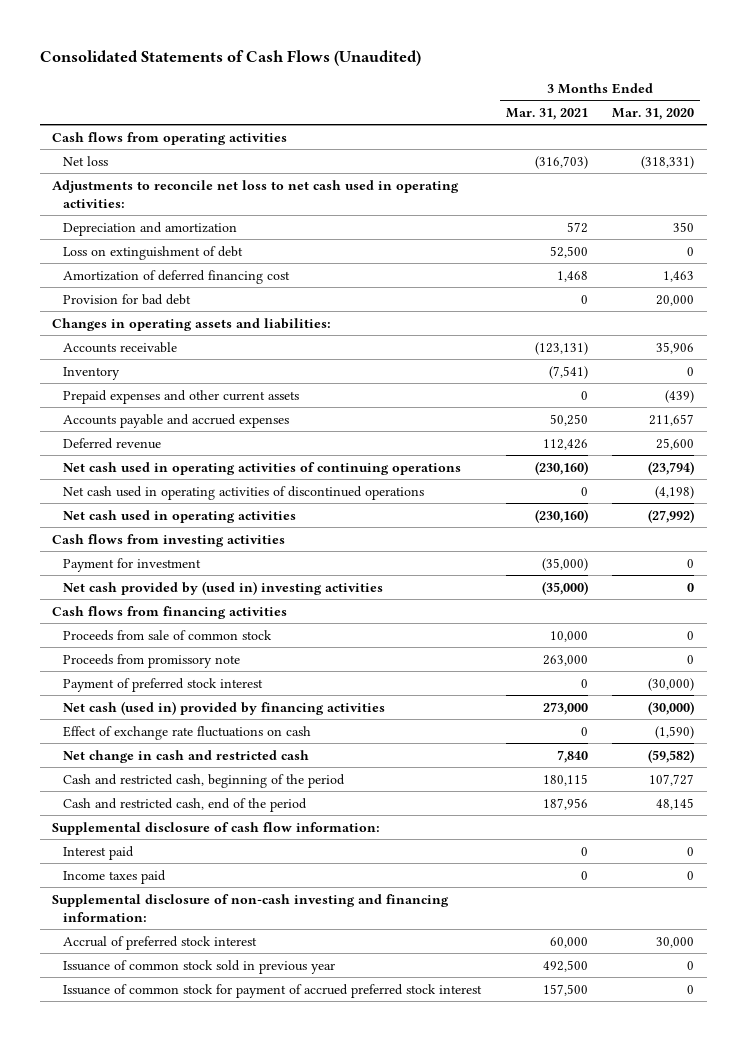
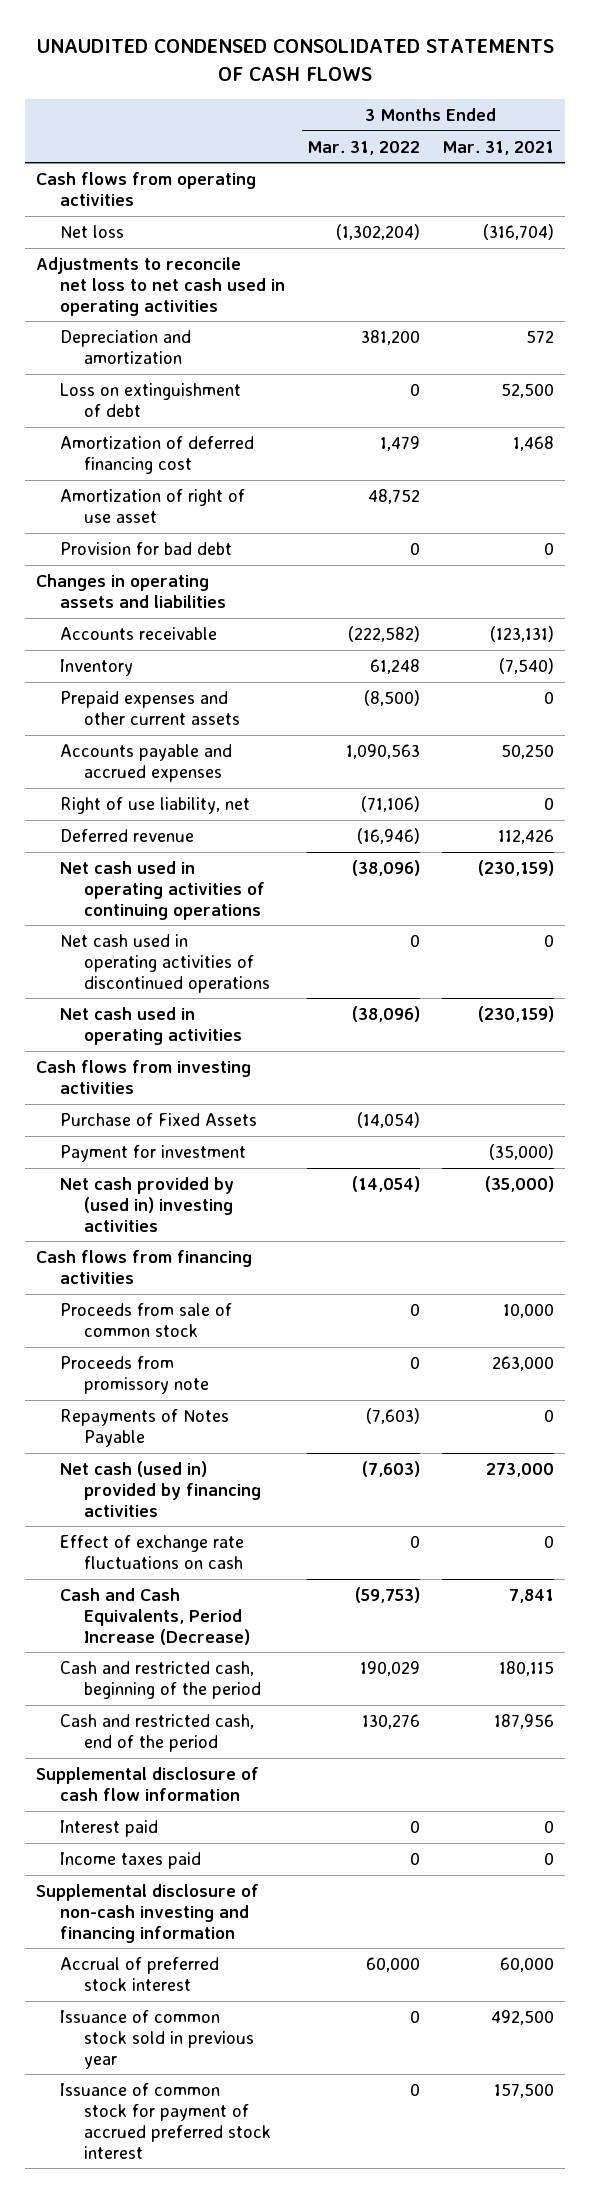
[39,49,421,66] Consolidated Statements of Cash Flows (Unaudited) -> [37,39,555,82] UNAUDITED CONDENSED CONSOLIDATED STATEMENTS OF CASH FLOWS
[612,107,695,120] Mar. 31, 2020 -> none
none -> [307,140,421,155] Mar. 31, 2022
[534,155,588,169] (316,703) -> [483,223,555,240] (316,704)
[52,179,460,208] Adjustments to reconcile net loss to net cash used in operating activities: -> [36,256,285,316] Adjustments to reconcile net loss to net cash used in operating activities
none -> [59,488,245,523] Amortization of right of use asset
[52,317,332,331] Changes in operating assets and liabilities: -> [36,573,226,608] Changes in operating assets and liabilities
[548,365,588,379] (7,541) -> [499,657,555,674] (7,540)
none -> [59,796,250,814] Right of use liability, net
[534,460,588,475] (230,160) -> [478,859,555,876] (230,159)
[534,508,588,523] (230,160) -> [478,1005,555,1022] (230,159)
none -> [59,1112,257,1126] Purchase of Fixed Assets
[63,677,264,692] Payment of preferred stock interest -> none
none -> [59,1408,229,1447] Repayments of Notes Payable
[63,749,310,763] Net change in cash and restricted cash -> none
none -> [59,1587,250,1645] Cash and Cash Equivalents, Period Increase (Decrease)
[52,821,381,835] Supplemental disclosure of cash flow information: -> [36,1766,260,1801] Supplemental disclosure of cash flow information
[52,893,450,922] Supplemental disclosure of non-cash investing and financing information: -> [36,1883,260,1943] Supplemental disclosure of non-cash investing and financing information

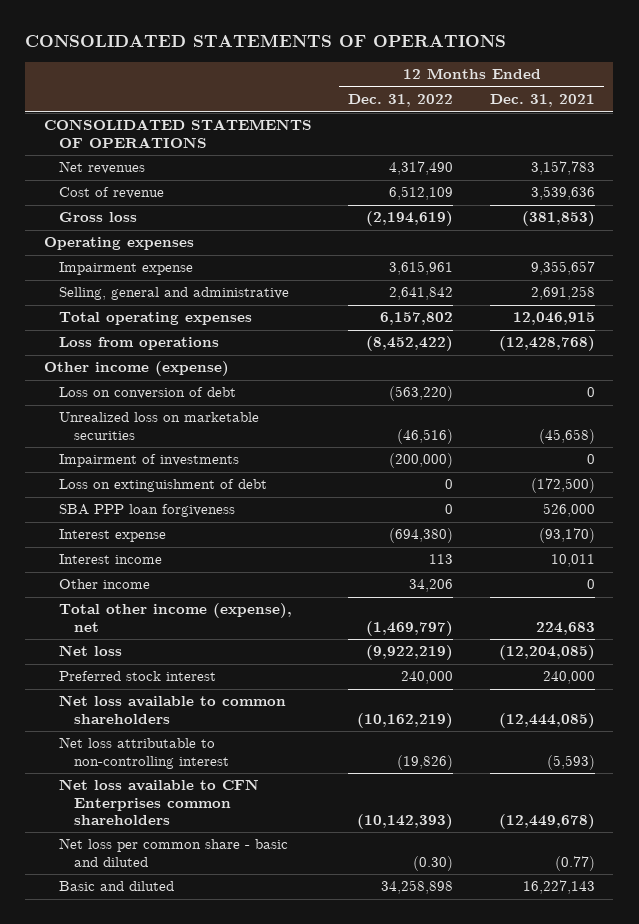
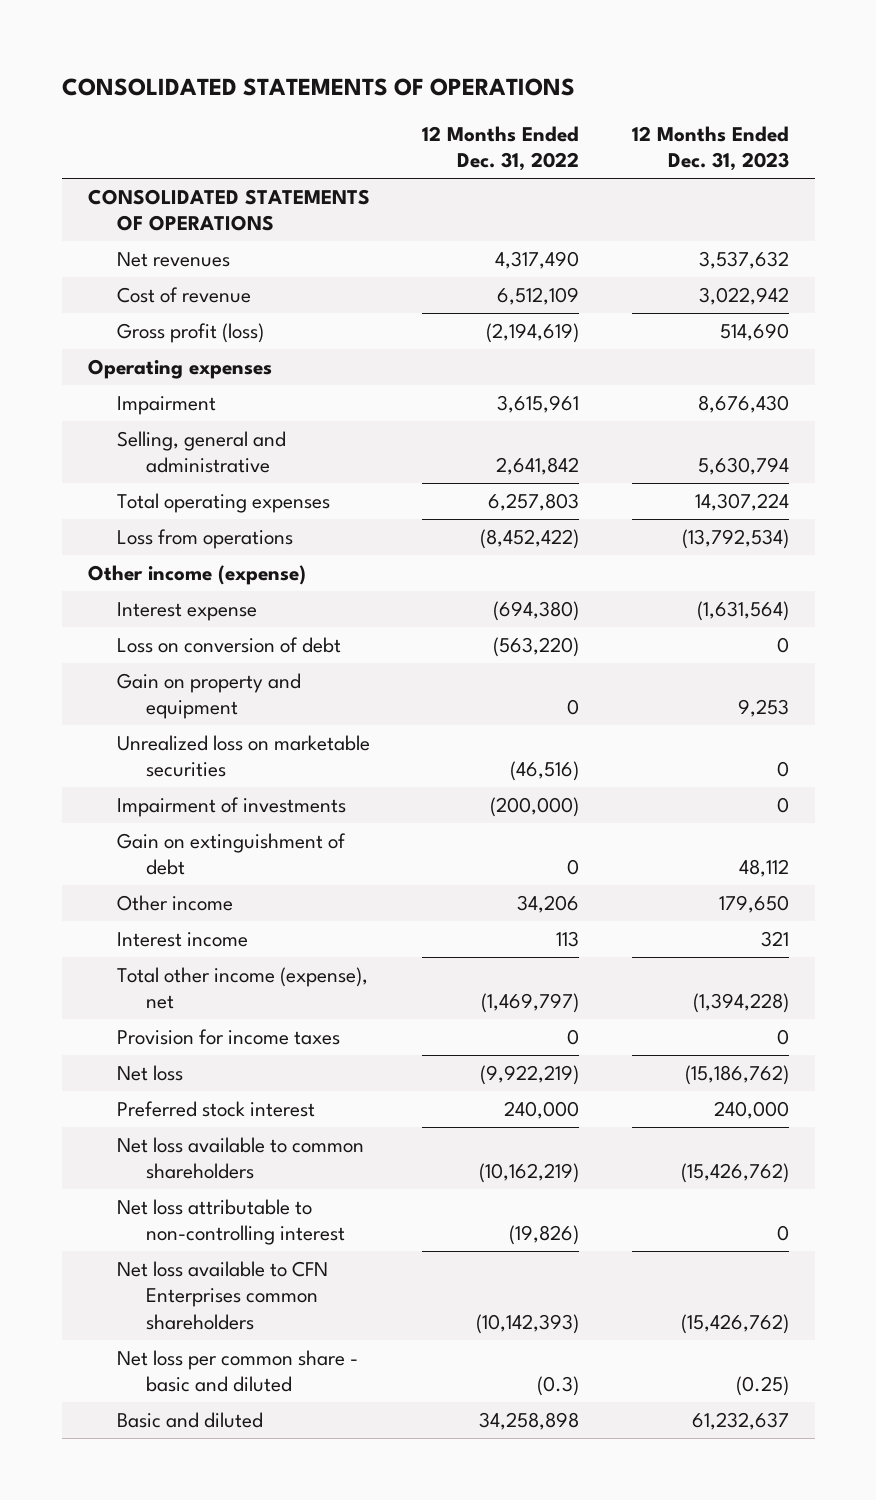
[490,94,596,108] Dec. 31, 2021 -> none
none -> [631,125,789,172] 12 Months Ended Dec. 31, 2023
[58,212,137,223] Gross loss -> [116,322,264,343] Gross profit (loss)
[58,262,193,276] Impairment expense -> [116,395,216,415] Impairment
[380,312,454,326] 6,157,802 -> [488,492,580,511] 6,257,803
[58,529,166,543] Interest expense -> [116,601,257,621] Interest expense
none -> [116,672,301,720] Gain on property and equipment
[58,504,235,518] SBA PPP loan forgiveness -> none
[58,479,267,493] Loss on extinguishment of debt -> [116,832,346,876] Gain on extinguishment of debt
[58,554,162,565] Interest income -> [116,931,248,947] Interest income
none -> [116,1028,340,1045] Provision for income taxes
[413,855,454,871] (0.30) -> [537,1376,580,1397] (0.3)

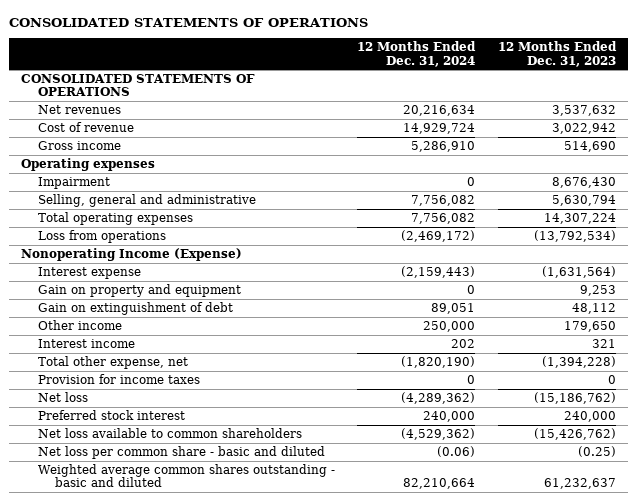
[422,125,580,172] 12 Months Ended Dec. 31, 2022 -> none
none -> [357,41,477,67] 12 Months Ended Dec. 31, 2024
[116,322,264,343] Gross profit (loss) -> [37,140,121,150] Gross income
[87,564,306,585] Other income (expense) -> [20,247,242,261] Nonoperating Income (Expense)
[116,636,341,653] Loss on conversion of debt -> none
[116,734,370,778] Unrealized loss on marketable securities -> none
[116,796,346,817] Impairment of investments -> none
[116,966,368,1010] Total other income (expense), net -> [37,355,188,369] Total other expense, net
[116,1198,345,1246] Net loss attributable to non-controlling interest -> none
[116,1260,328,1330] Net loss available to CFN Enterprises common shareholders -> none
[116,1411,263,1428] Basic and diluted -> [37,463,335,488] Weighted average common shares outstanding - basic and diluted

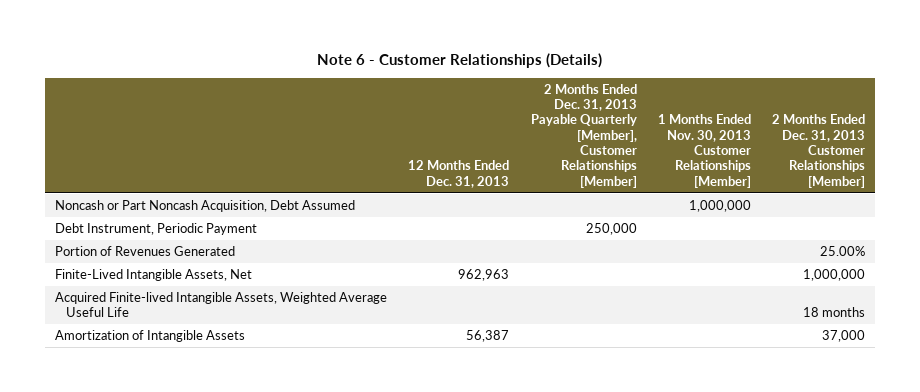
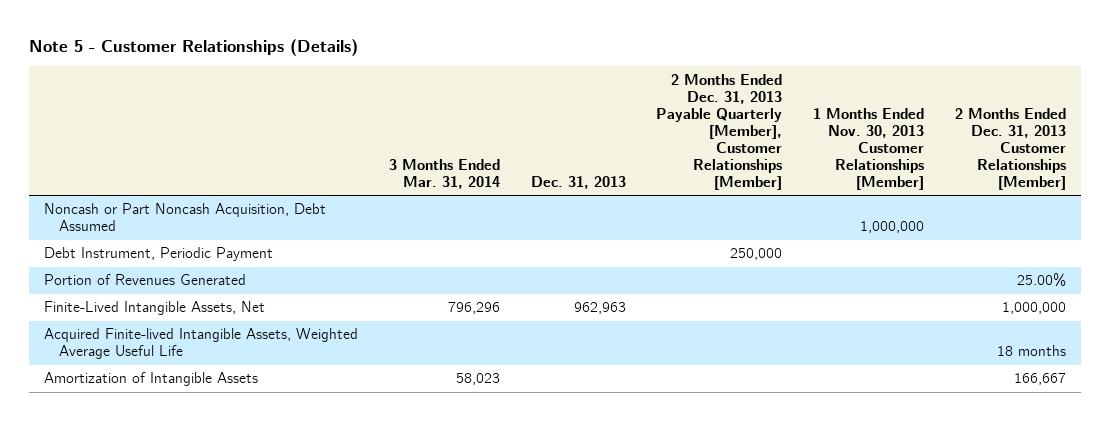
[317,52,603,68] Note 6 - Customer Relationships (Details) -> [28,38,358,56] Note 5 - Customer Relationships (Details)
[408,160,510,188] 12 Months Ended Dec. 31, 2013 -> none
none -> [388,158,500,189] 3 Months Ended Mar. 31, 2014
none -> [530,175,626,189] Dec. 31, 2013
[821,330,865,343] 37,000 -> [1013,373,1066,386] 166,667

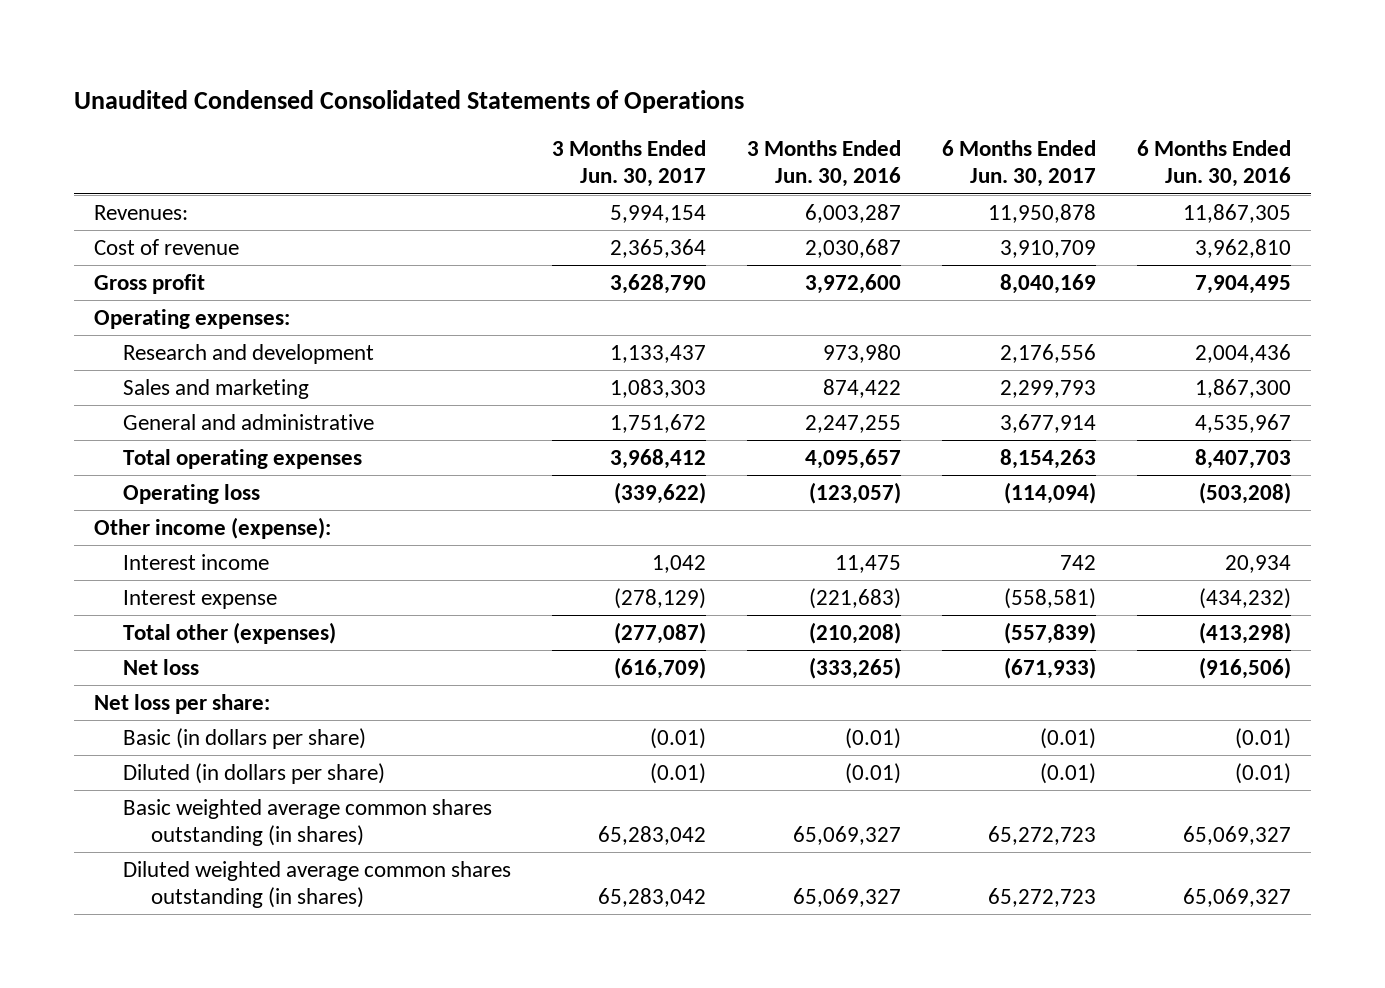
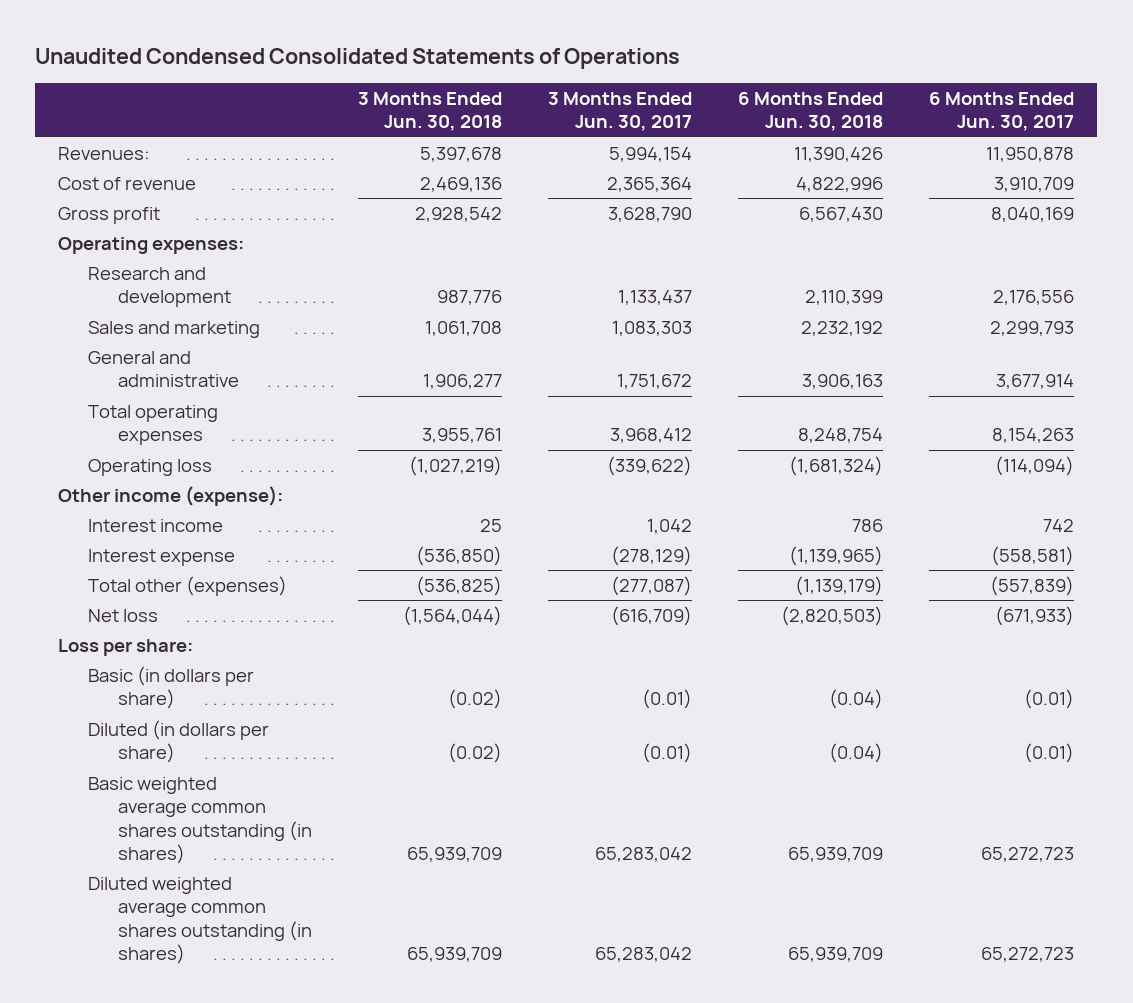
[746,140,901,188] 3 Months Ended Jun. 30, 2016 -> none
[1136,140,1291,188] 6 Months Ended Jun. 30, 2016 -> none
none -> [358,92,503,132] 3 Months Ended Jun. 30, 2018
none -> [738,92,884,132] 6 Months Ended Jun. 30, 2018
[94,693,271,714] Net loss per share: -> [58,639,194,657] Loss per share:

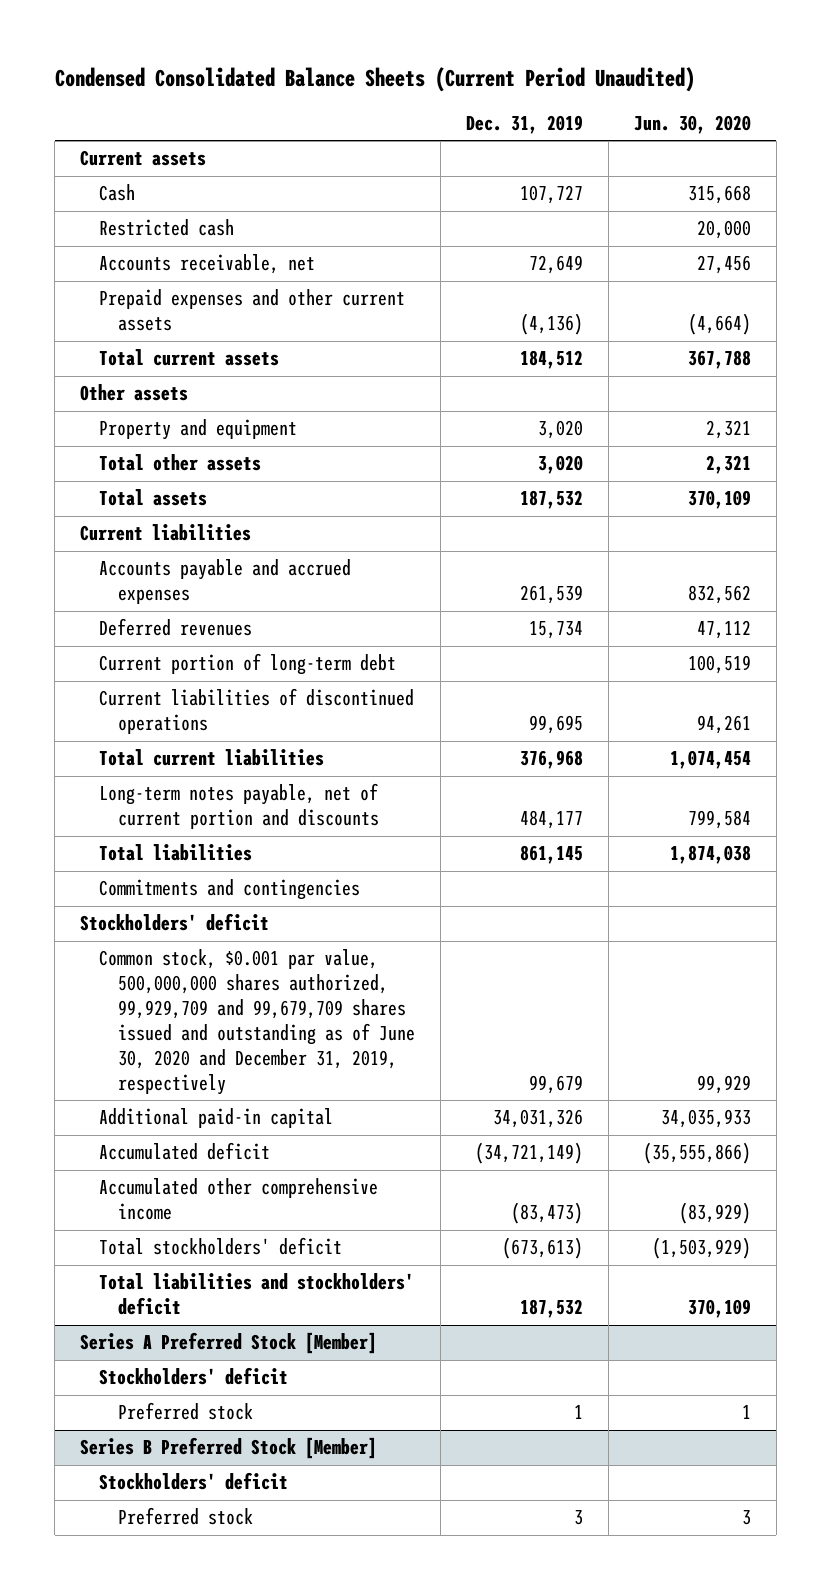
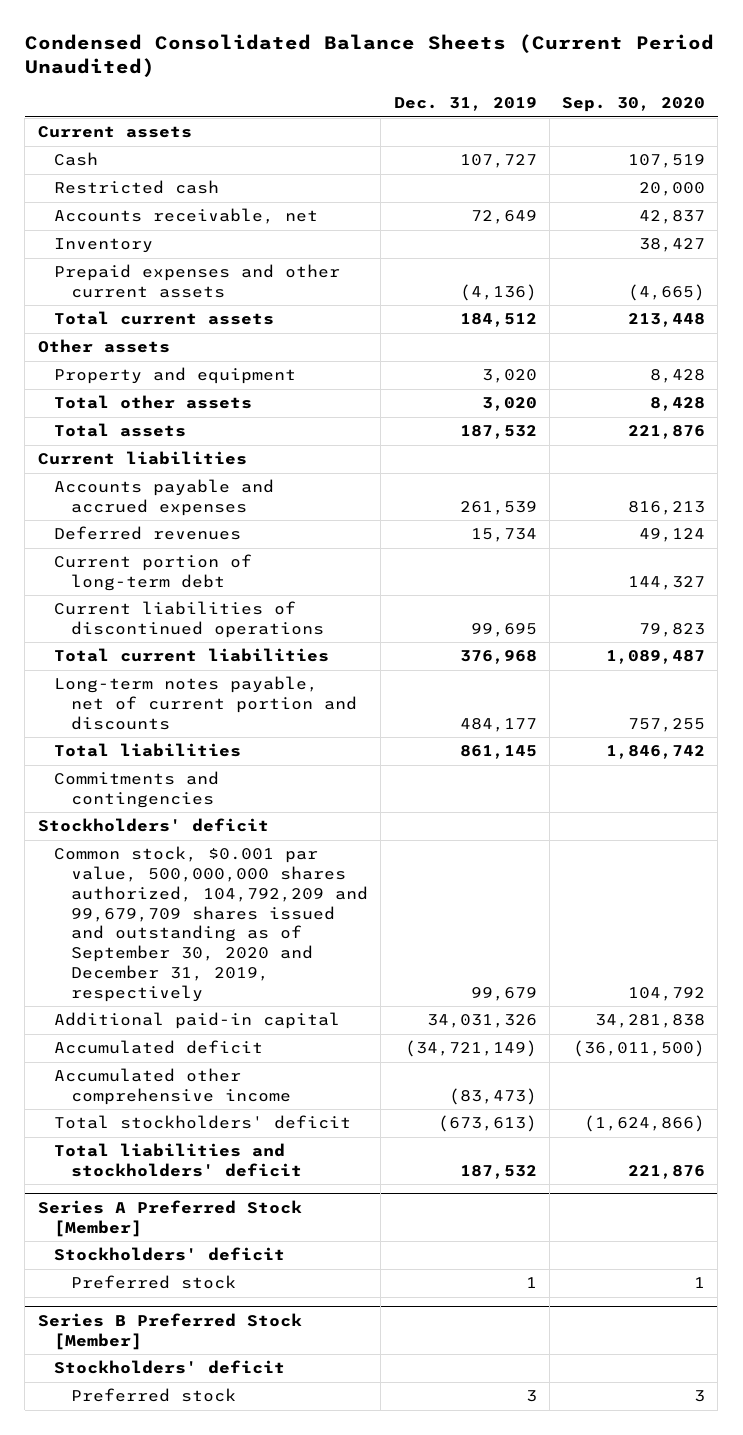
[633,114,751,134] Jun. 30, 2020 -> none
none -> [562,97,706,113] Sep. 30, 2020
none -> [54,238,154,254] Inventory
[98,949,415,1095] Common stock, $0.001 par value, 500,000,000 shares authorized, 99,929,709 and 99,679,709 shares issued and outstanding as of June 30, 2020 and December 31, 2019, respectively -> [54,846,369,1002] Common stock, $0.001 par value, 500,000,000 shares authorized, 104,792,209 and 99,679,709 shares issued and outstanding as of September 30, 2020 and December 31, 2019, respectively

